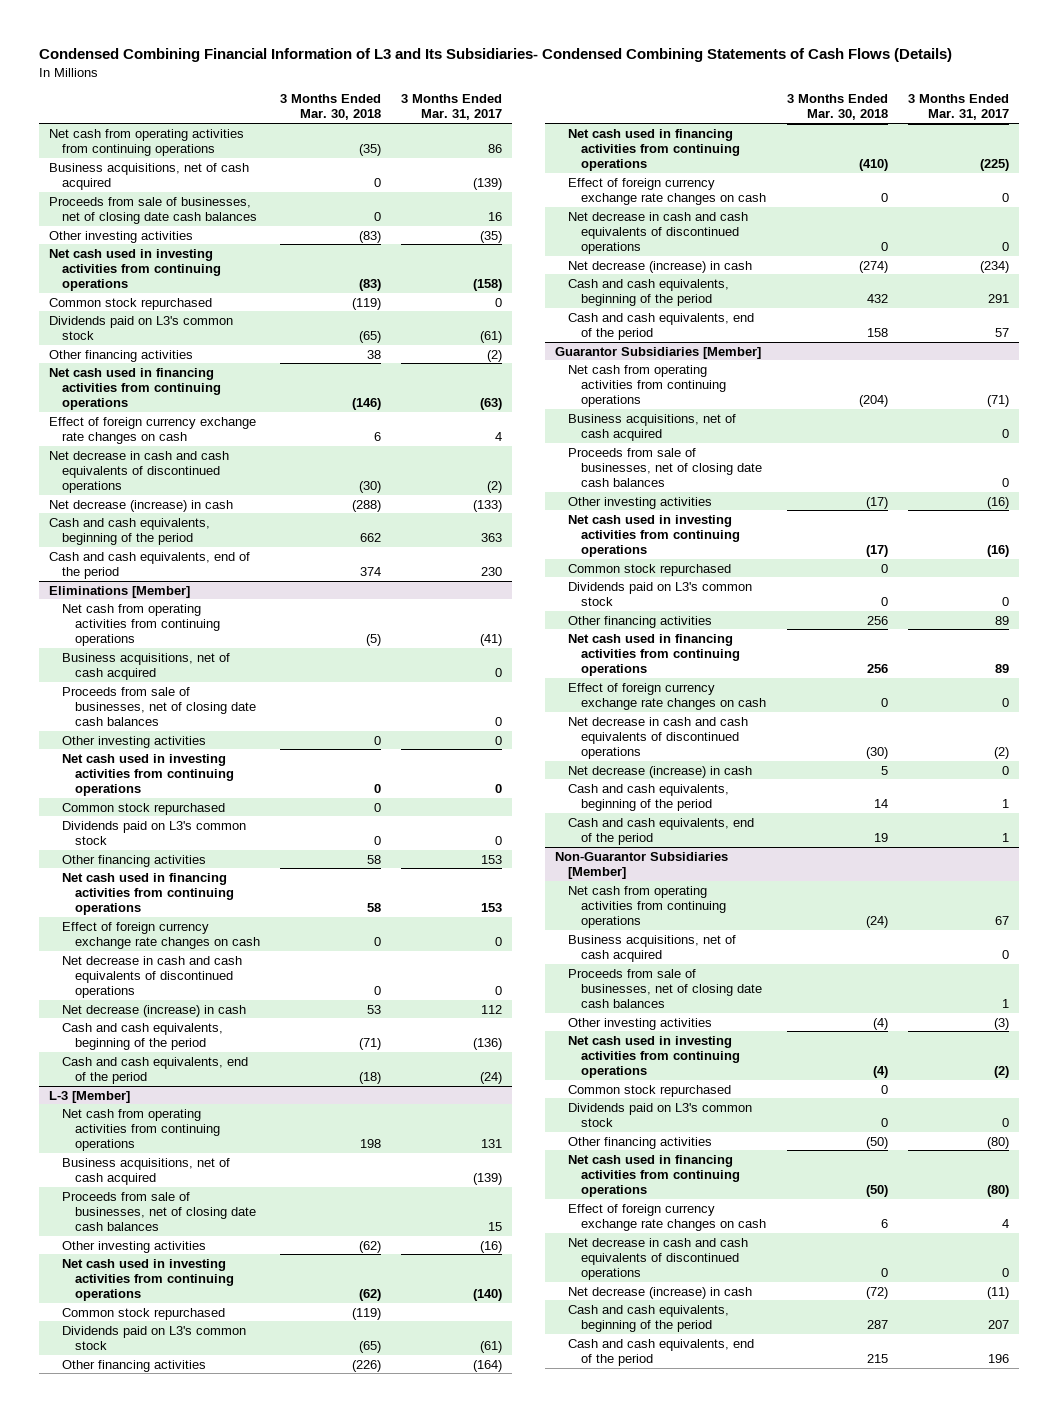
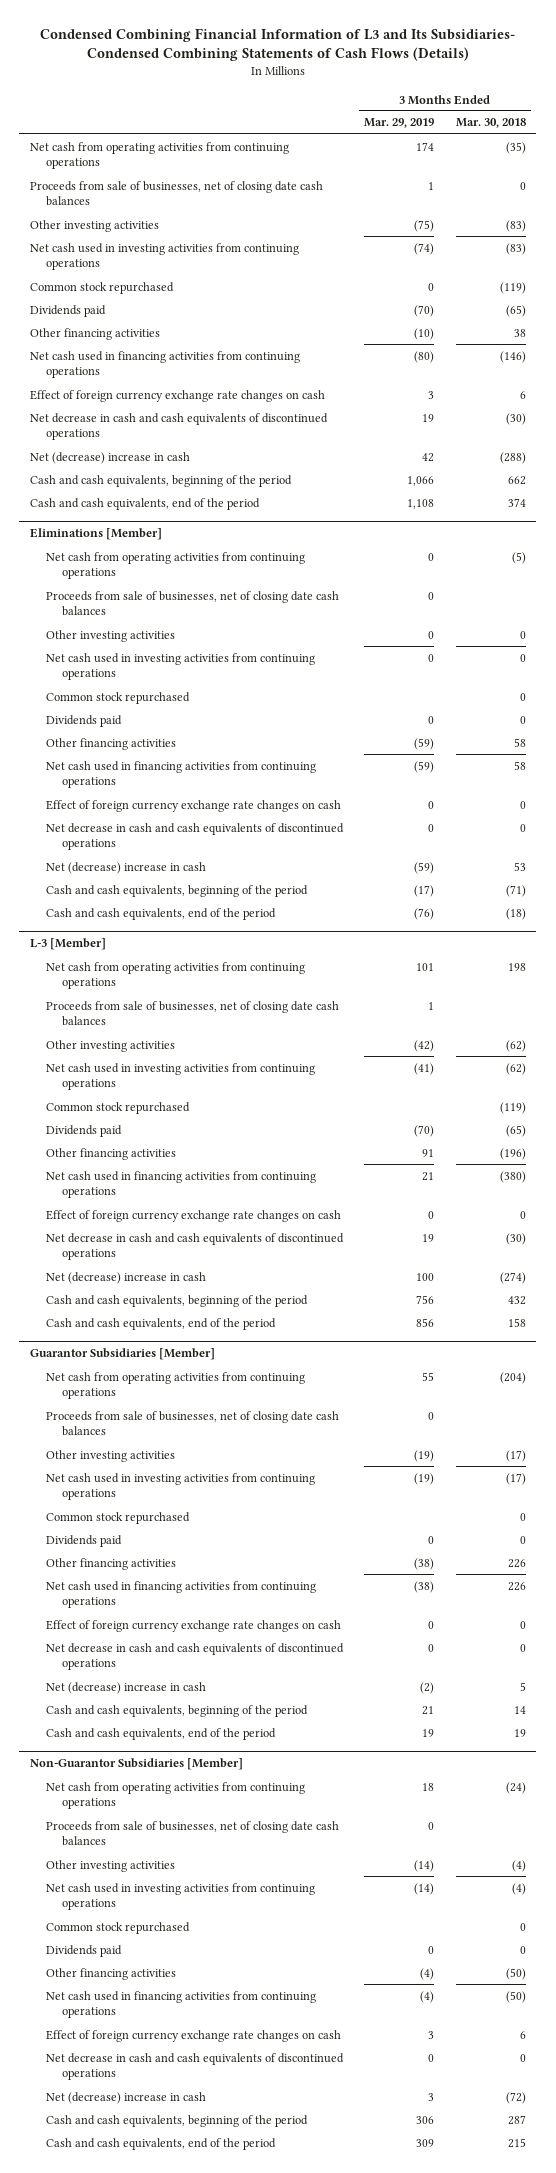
[401,94,503,121] 3 Months Ended Mar. 31, 2017 -> none
none -> [364,118,435,129] Mar. 29, 2019
[48,162,249,190] Business acquisitions, net of cash acquired -> none
[48,315,233,340] Dividends paid on L3's common stock -> [30,304,107,317] Dividends paid
[48,499,233,512] Net decrease (increase) in cash -> [30,451,191,464] Net (decrease) increase in cash
[61,652,230,680] Business acquisitions, net of cash acquired -> none
[61,820,246,845] Dividends paid on L3's common stock -> [46,714,123,727] Dividends paid
[61,1004,246,1017] Net decrease (increase) in cash -> [46,861,207,874] Net (decrease) increase in cash
[61,1157,230,1185] Business acquisitions, net of cash acquired -> none
[61,1325,246,1350] Dividends paid on L3's common stock -> [46,1124,123,1137] Dividends paid
[352,1359,382,1372] (226) -> [499,1147,526,1160] (196)
[858,158,888,171] (410) -> [499,1170,526,1183] (380)
[880,241,888,251] 0 -> [505,1232,526,1245] (30)
[568,260,753,273] Net decrease (increase) in cash -> [46,1271,207,1284] Net (decrease) increase in cash
[568,413,737,441] Business acquisitions, net of cash acquired -> none
[568,581,753,606] Dividends paid on L3's common stock -> [46,1534,123,1547] Dividends paid
[866,615,888,625] 256 -> [507,1558,526,1568] 226
[866,663,888,673] 256 -> [507,1581,526,1591] 226
[865,746,888,759] (30) -> [519,1643,526,1652] 0
[568,765,753,778] Net decrease (increase) in cash -> [46,1681,207,1694] Net (decrease) increase in cash
[568,934,737,962] Business acquisitions, net of cash acquired -> none
[568,1102,753,1127] Dividends paid on L3's common stock -> [46,1944,123,1957] Dividends paid
[568,1286,753,1299] Net decrease (increase) in cash -> [46,2091,207,2104] Net (decrease) increase in cash

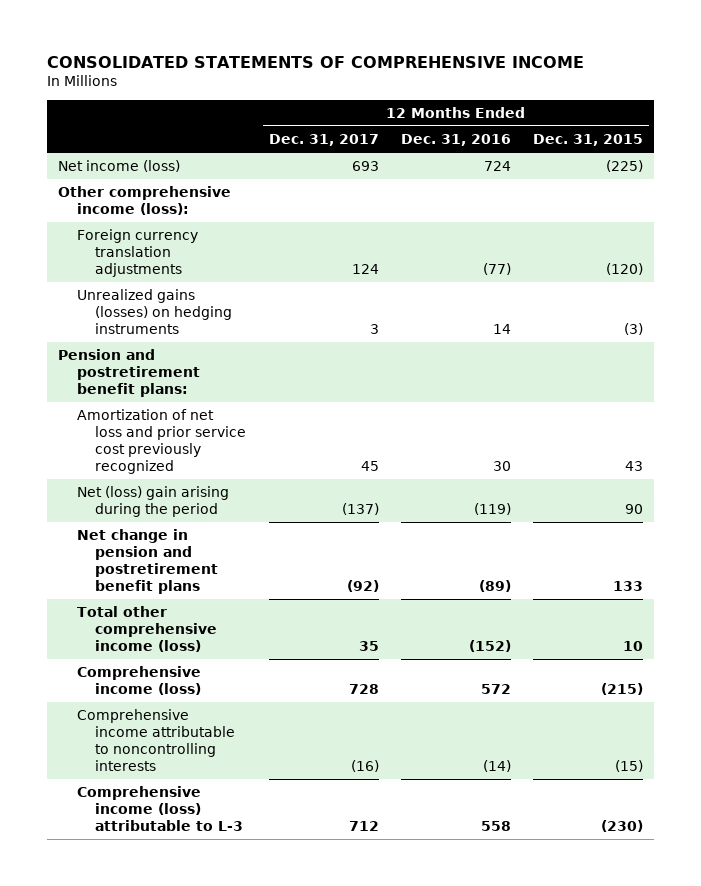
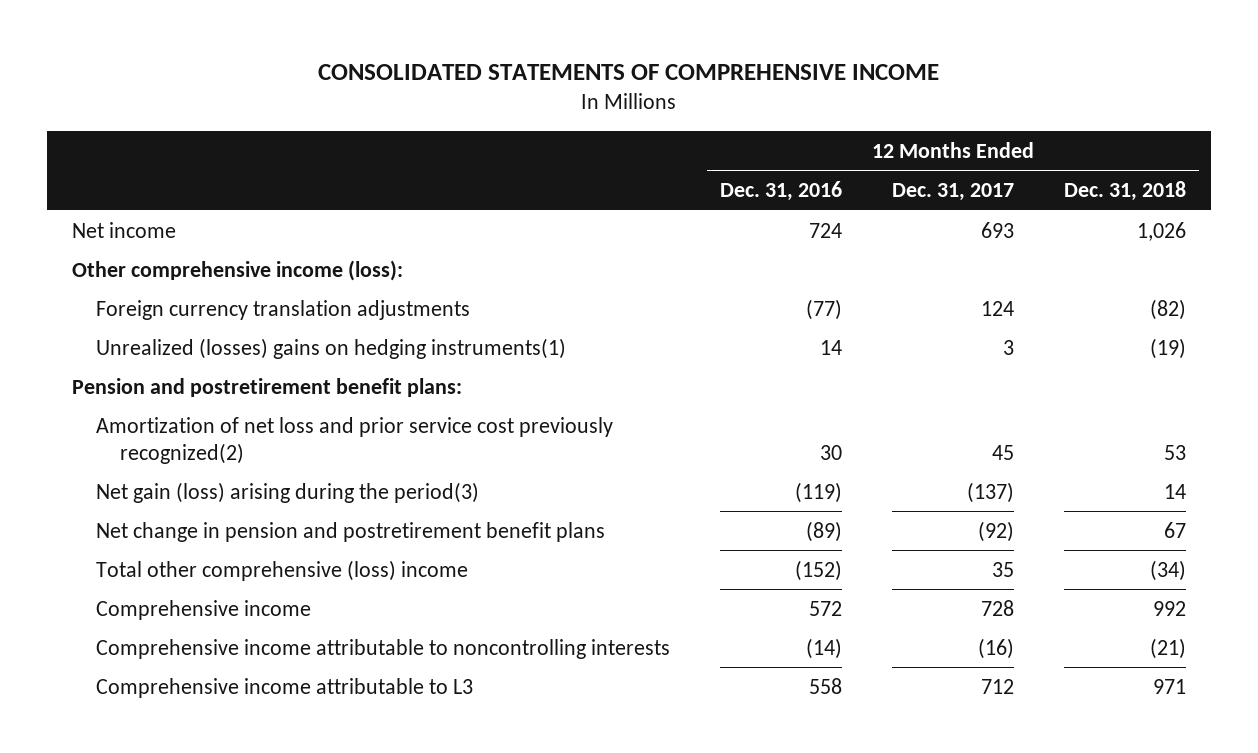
[532,133,643,146] Dec. 31, 2015 -> none
none -> [1064,181,1187,202] Dec. 31, 2018
[57,160,180,173] Net income (loss) -> [71,221,176,238] Net income
[76,289,233,335] Unrealized gains (losses) on hedging instruments -> [95,337,566,359] Unrealized (losses) gains on hedging instruments(1)
[76,409,247,475] Amortization of net loss and prior service cost previously recognized -> [95,416,613,464] Amortization of net loss and prior service cost previously recognized(2)
[76,486,229,518] Net (loss) gain arising during the period -> [95,481,479,503] Net gain (loss) arising during the period(3)
[76,606,218,653] Total other comprehensive income (loss) -> [95,559,468,581] Total other comprehensive (loss) income
[76,666,202,696] Comprehensive income (loss) -> [95,599,311,620] Comprehensive income
[76,786,244,832] Comprehensive income (loss) attributable to L-3 -> [95,677,473,698] Comprehensive income attributable to L3

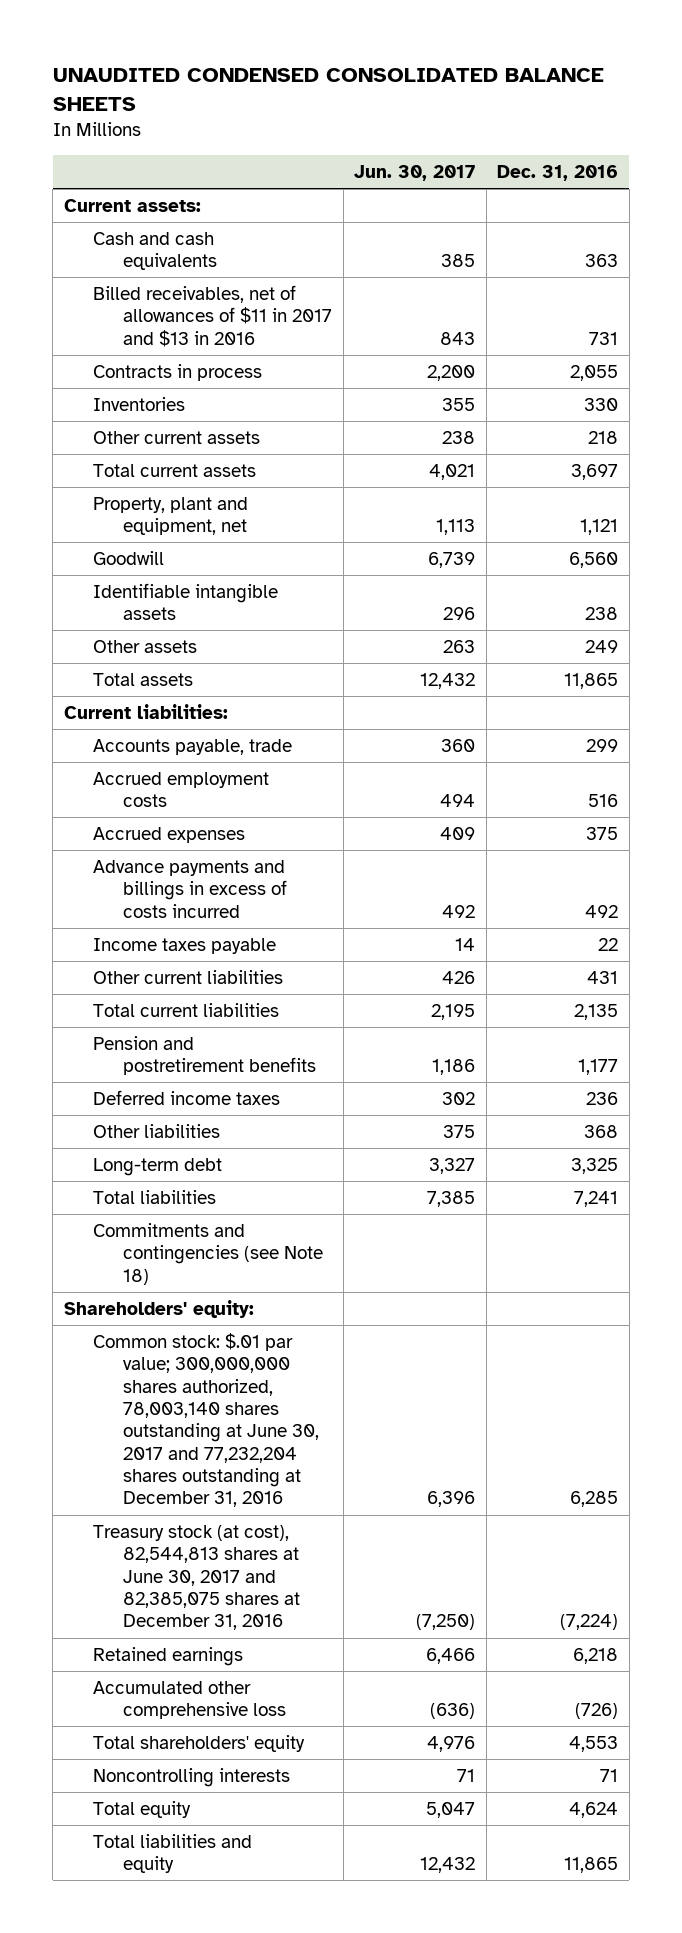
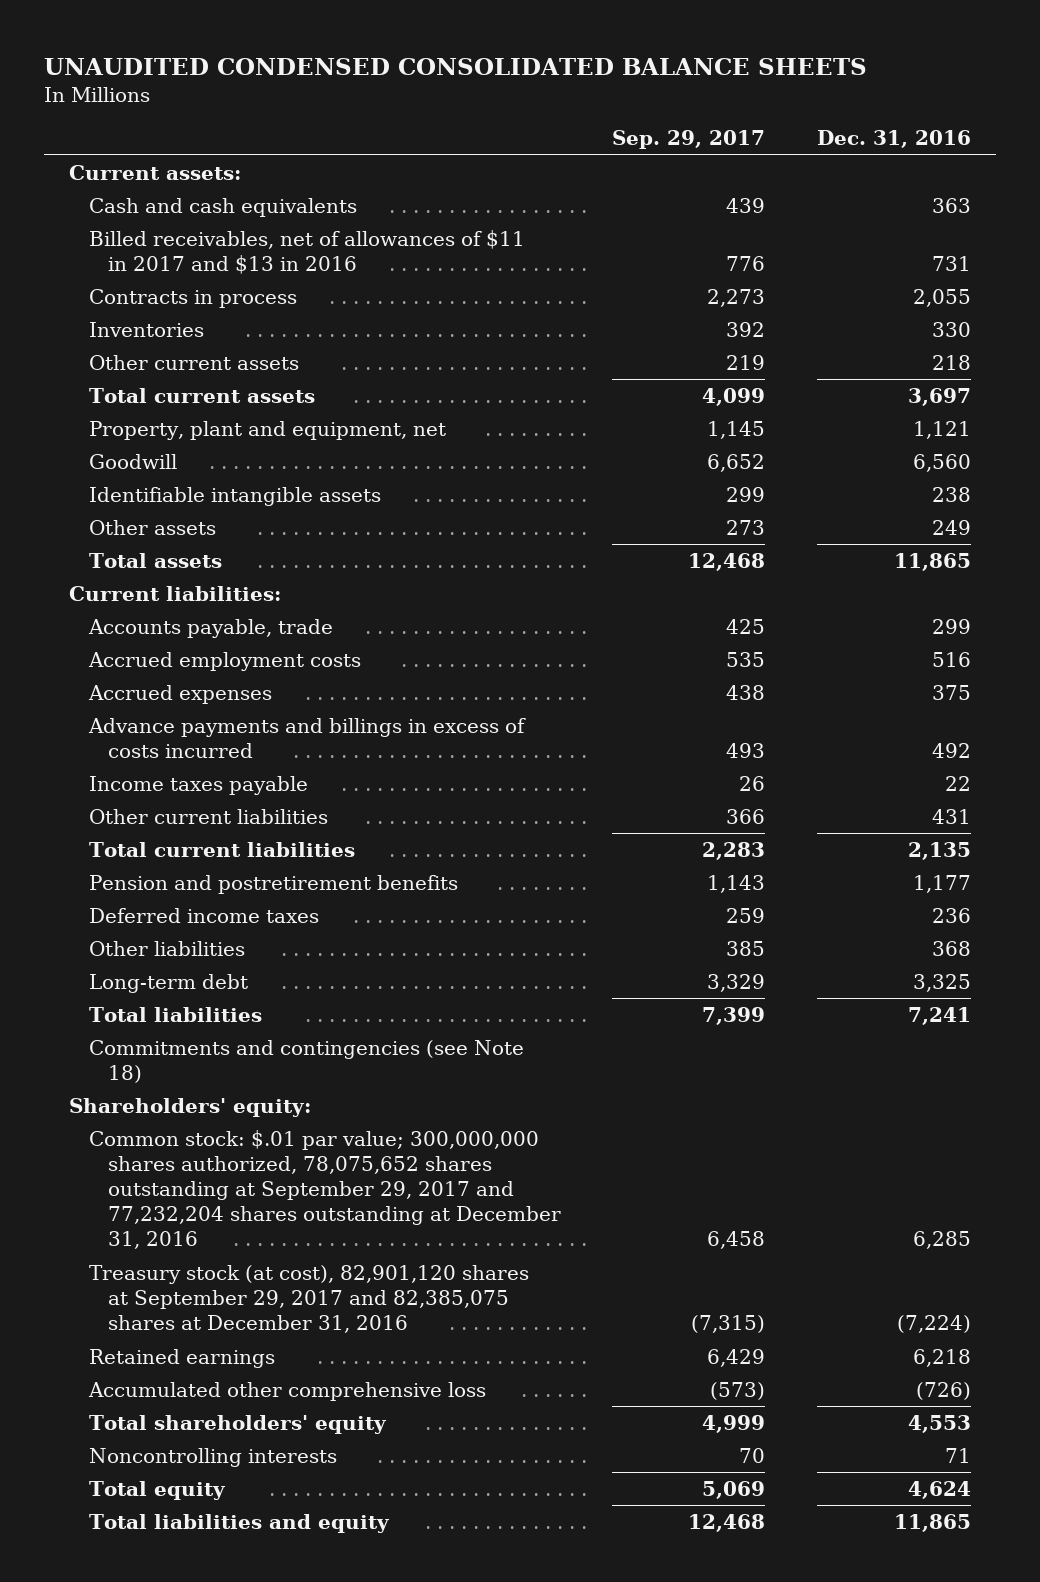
[354,165,476,182] Jun. 30, 2017 -> none
none -> [612,130,766,150] Sep. 29, 2017
[93,1332,320,1508] Common stock: $.01 par value; 300,000,000 shares authorized, 78,003,140 shares outstanding at June 30, 2017 and 77,232,204 shares outstanding at December 31, 2016 -> [88,1129,562,1250] Common stock: $.01 par value; 300,000,000 shares authorized, 78,075,652 shares outstanding at September 29, 2017 and 77,232,204 shares outstanding at December 31, 2016
[93,1524,301,1631] Treasury stock (at cost), 82,544,813 shares at June 30, 2017 and 82,385,075 shares at December 31, 2016 -> [88,1264,529,1334] Treasury stock (at cost), 82,901,120 shares at September 29, 2017 and 82,385,075 shares at December 31, 2016

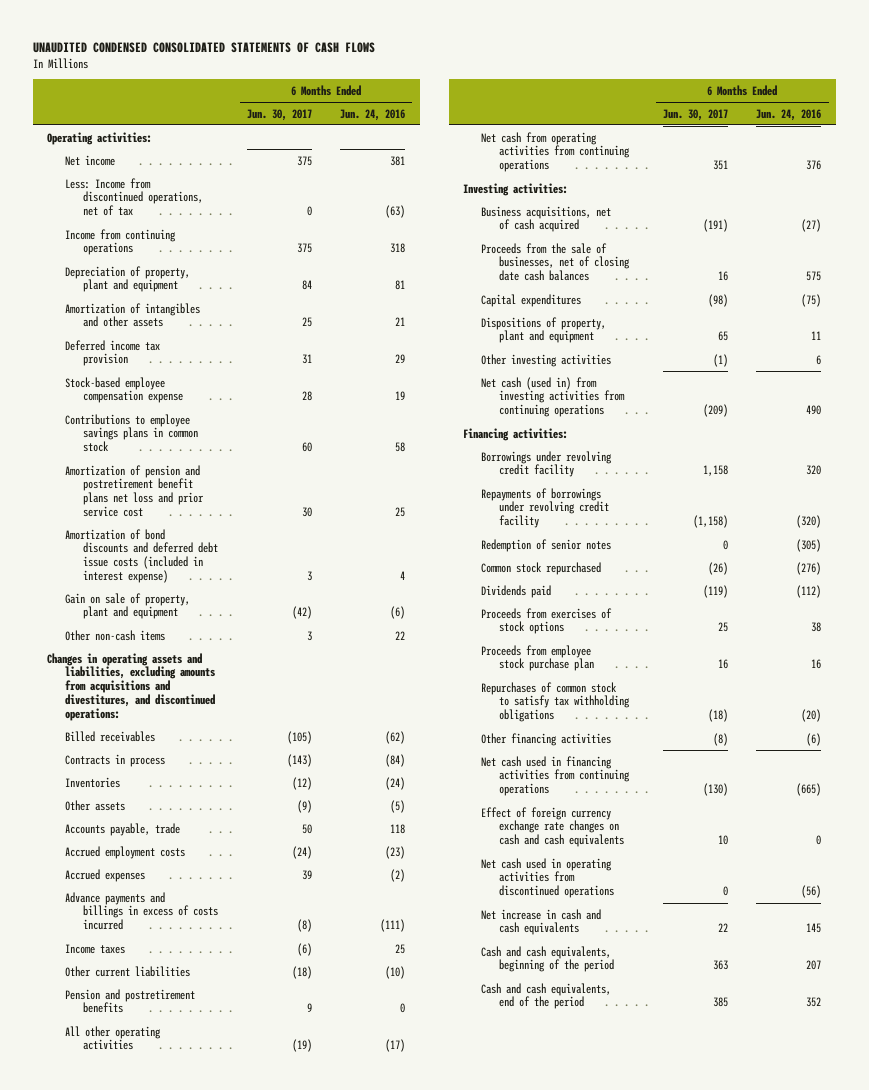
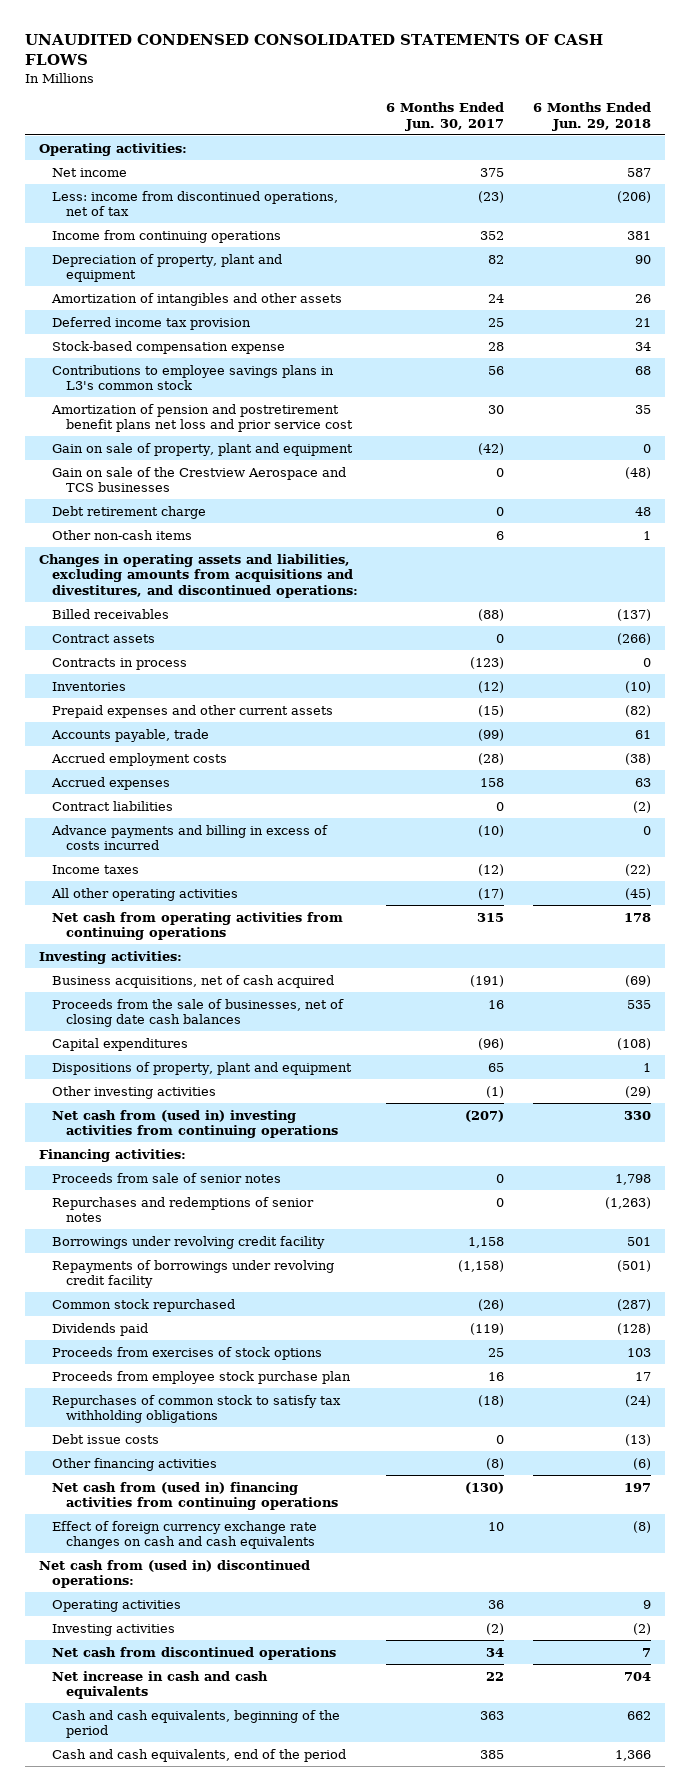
[340,108,406,121] Jun. 24, 2016 -> none
none -> [532,102,651,131] 6 Months Ended Jun. 29, 2018
[65,177,204,217] Less: Income from discontinued operations, net of tax -> [52,190,339,217] Less: income from discontinued operations, net of tax
[306,206,312,217] 0 -> [478,190,505,203] (23)
[296,243,312,254] 375 -> [480,230,505,240] 352
[301,280,312,291] 84 -> [488,254,505,264] 82
[301,317,312,328] 25 -> [488,293,505,303] 24
[301,354,312,365] 31 -> [488,317,505,327] 25
[65,376,184,404] Stock-based employee compensation expense -> [52,340,286,354] Stock-based compensation expense
[65,413,199,453] Contributions to employee savings plans in common stock -> [52,364,335,391] Contributions to employee savings plans in L3's common stock
[301,442,312,453] 60 -> [488,365,505,375] 56
[65,528,219,584] Amortization of bond discounts and deferred debt issue costs (included in interest expense) -> none
none -> [52,466,347,493] Gain on sale of the Crestview Aerospace and TCS businesses
none -> [52,505,207,519] Debt retirement charge
[306,630,312,641] 3 -> [496,530,505,540] 6
[286,730,312,744] (105) -> [478,608,505,621] (88)
none -> [52,633,156,643] Contract assets
[286,753,312,767] (143) -> [470,656,505,669] (123)
[65,799,126,811] Other assets -> none
[65,965,191,977] Other current liabilities -> none
[65,988,196,1014] Pension and postretirement benefits -> none
none -> [52,704,334,718] Prepaid expenses and other current assets
[301,823,312,834] 50 -> [478,728,505,741] (99)
[291,845,312,859] (24) -> [478,752,505,765] (28)
[301,869,312,880] 39 -> [480,777,505,787] 158
none -> [52,800,174,811] Contract liabilities
[65,891,219,931] Advance payments and billings in excess of costs incurred -> [51,824,329,851] Advance payments and billing in excess of costs incurred
[296,919,312,933] (8) -> [478,824,505,837] (10)
[296,942,312,956] (6) -> [478,863,505,876] (12)
[291,1039,312,1053] (19) -> [478,887,505,900] (17)
[712,160,728,171] 351 -> [477,912,505,922] 315
[707,293,728,307] (98) -> [478,1037,505,1050] (96)
[481,376,626,418] Net cash (used in) from investing activities from continuing operations -> [52,1109,338,1139] Net cash from (used in) investing activities from continuing operations
[702,404,728,418] (209) -> [465,1109,505,1122] (207)
none -> [52,1172,282,1183] Proceeds from sale of senior notes
none -> [52,1196,315,1223] Repurchases and redemptions of senior notes
[481,538,612,552] Redemption of senior notes -> none
none -> [52,1433,160,1444] Debt issue costs
[481,755,631,797] Net cash used in financing activities from continuing operations -> [52,1481,338,1511] Net cash from (used in) financing activities from continuing operations
none -> [38,1559,310,1589] Net cash from (used in) discontinued operations:
[481,857,615,899] Net cash used in operating activities from discontinued operations -> [52,1599,182,1612] Operating activities
[722,886,728,897] 0 -> [488,1599,505,1609] 36
none -> [52,1623,176,1636] Investing activities
none -> [52,1646,337,1660] Net cash from discontinued operations

